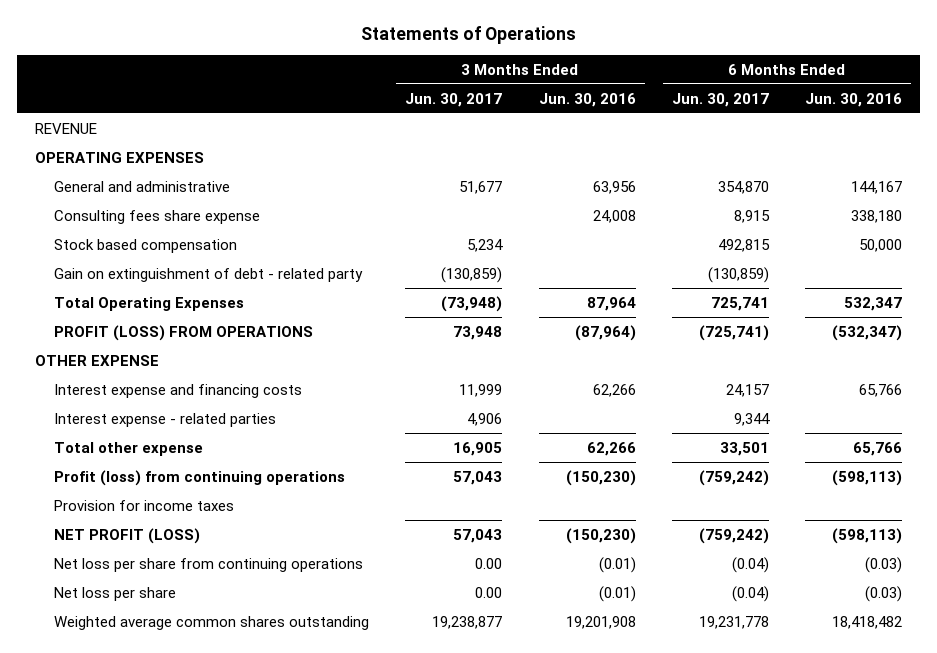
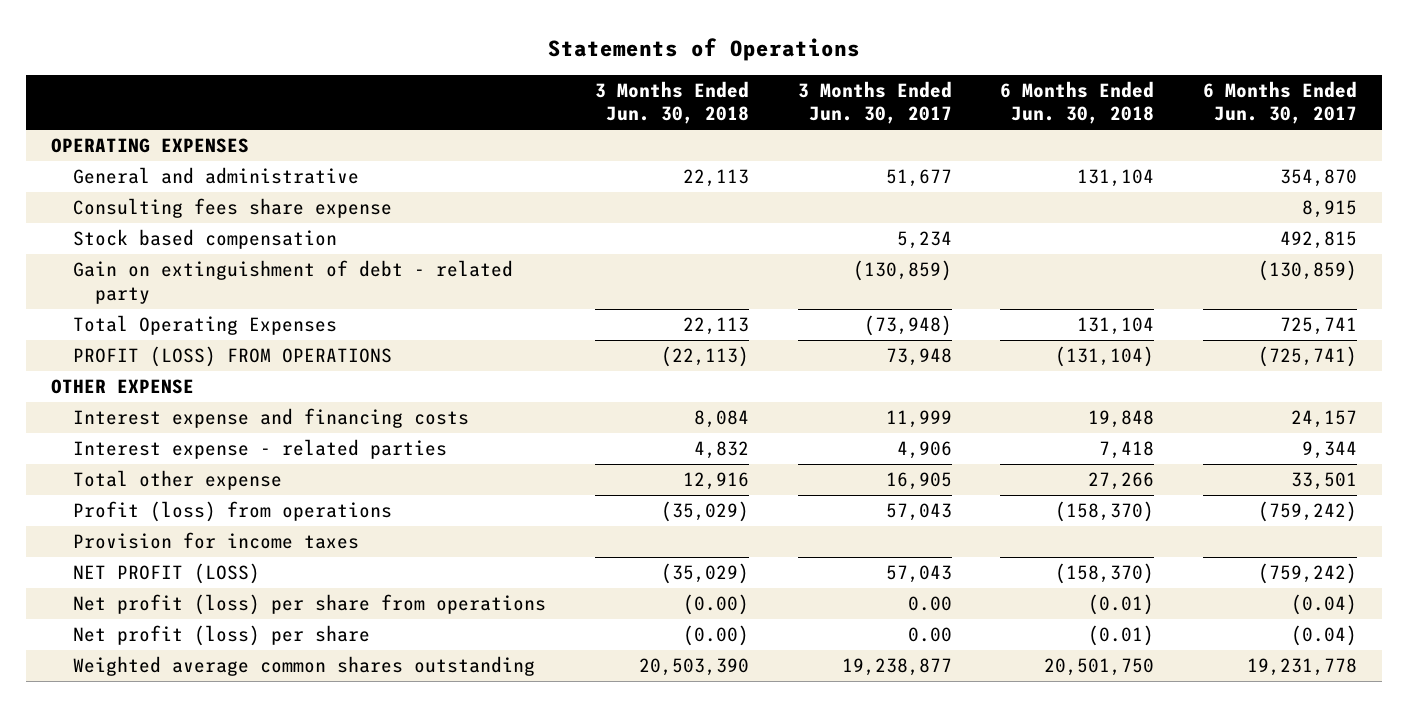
[538,92,636,107] Jun. 30, 2016 -> none
[805,92,903,107] Jun. 30, 2016 -> none
none -> [594,80,749,125] 3 Months Ended Jun. 30, 2018
none -> [1000,80,1155,125] 6 Months Ended Jun. 30, 2018
[34,122,97,134] REVENUE -> none
[53,469,345,486] Profit (loss) from continuing operations -> [72,501,392,523] Profit (loss) from operations
[53,557,363,572] Net loss per share from continuing operations -> [72,594,546,616] Net profit (loss) per share from operations
[53,586,176,601] Net loss per share -> [72,625,370,647] Net profit (loss) per share

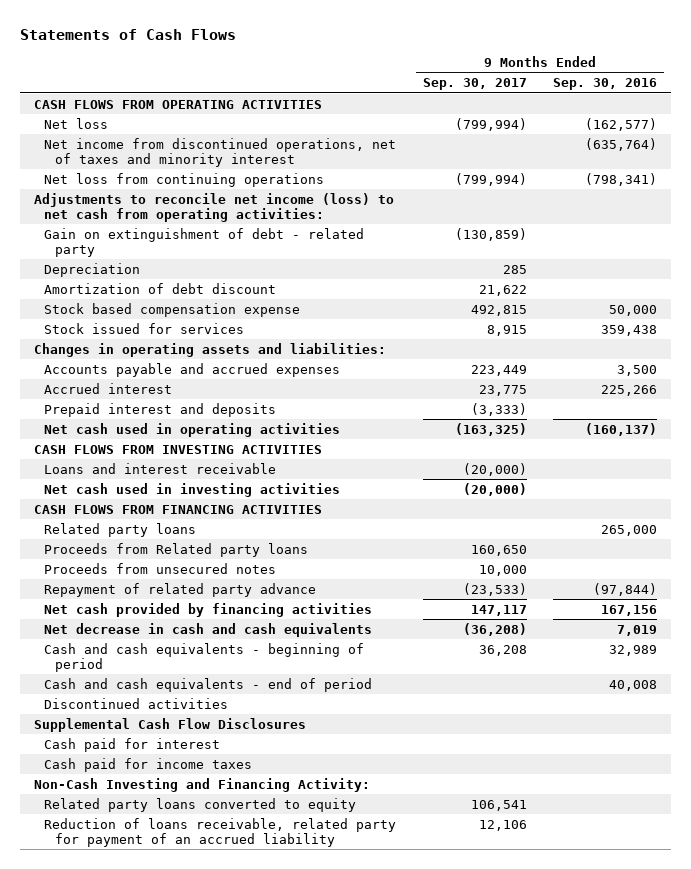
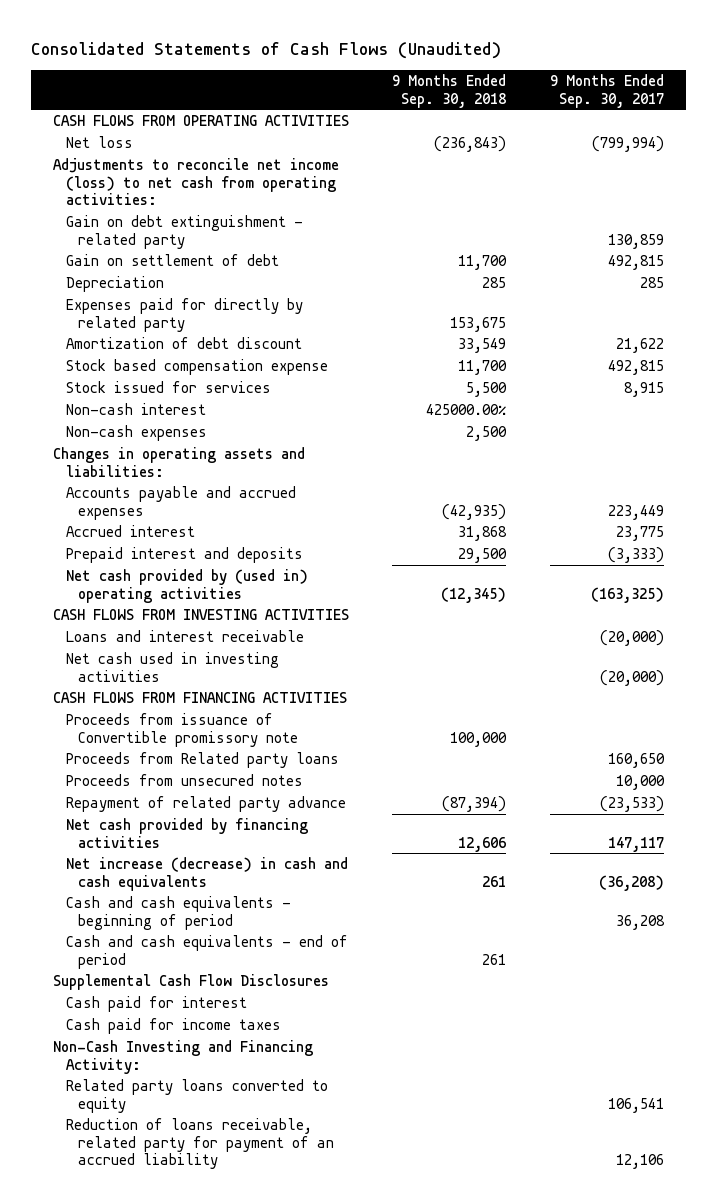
[20,29,237,41] Statements of Cash Flows -> [31,41,502,59] Consolidated Statements of Cash Flows (Unaudited)
[553,78,658,91] Sep. 30, 2016 -> none
none -> [392,74,507,108] 9 Months Ended Sep. 30, 2018
[44,137,397,167] Net income from discontinued operations, net of taxes and minority interest -> none
[44,172,325,187] Net loss from continuing operations -> none
[44,227,365,257] Gain on extinguishment of debt - related party -> [65,215,303,249] Gain on debt extinguishment - related party
[454,227,527,241] (130,859) -> [607,233,664,249] 130,859
none -> [65,254,279,267] Gain on settlement of debt
none -> [65,298,303,332] Expenses paid for directly by related party
none -> [65,403,206,416] Non-cash interest
none -> [65,425,207,442] Non-cash expenses
[44,422,341,437] Net cash used in operating activities -> [65,569,308,603] Net cash provided by (used in) operating activities
[44,522,197,537] Related party loans -> none
none -> [65,713,299,747] Proceeds from issuance of Convertible promissory note
[44,622,373,637] Net decrease in cash and cash equivalents -> [65,857,348,891] Net increase (decrease) in cash and cash equivalents
[44,697,229,709] Discontinued activities -> none

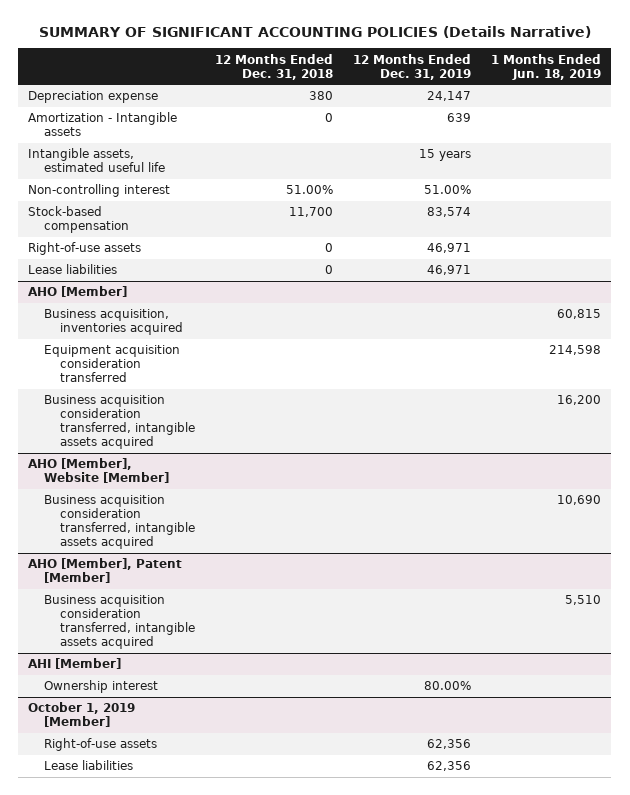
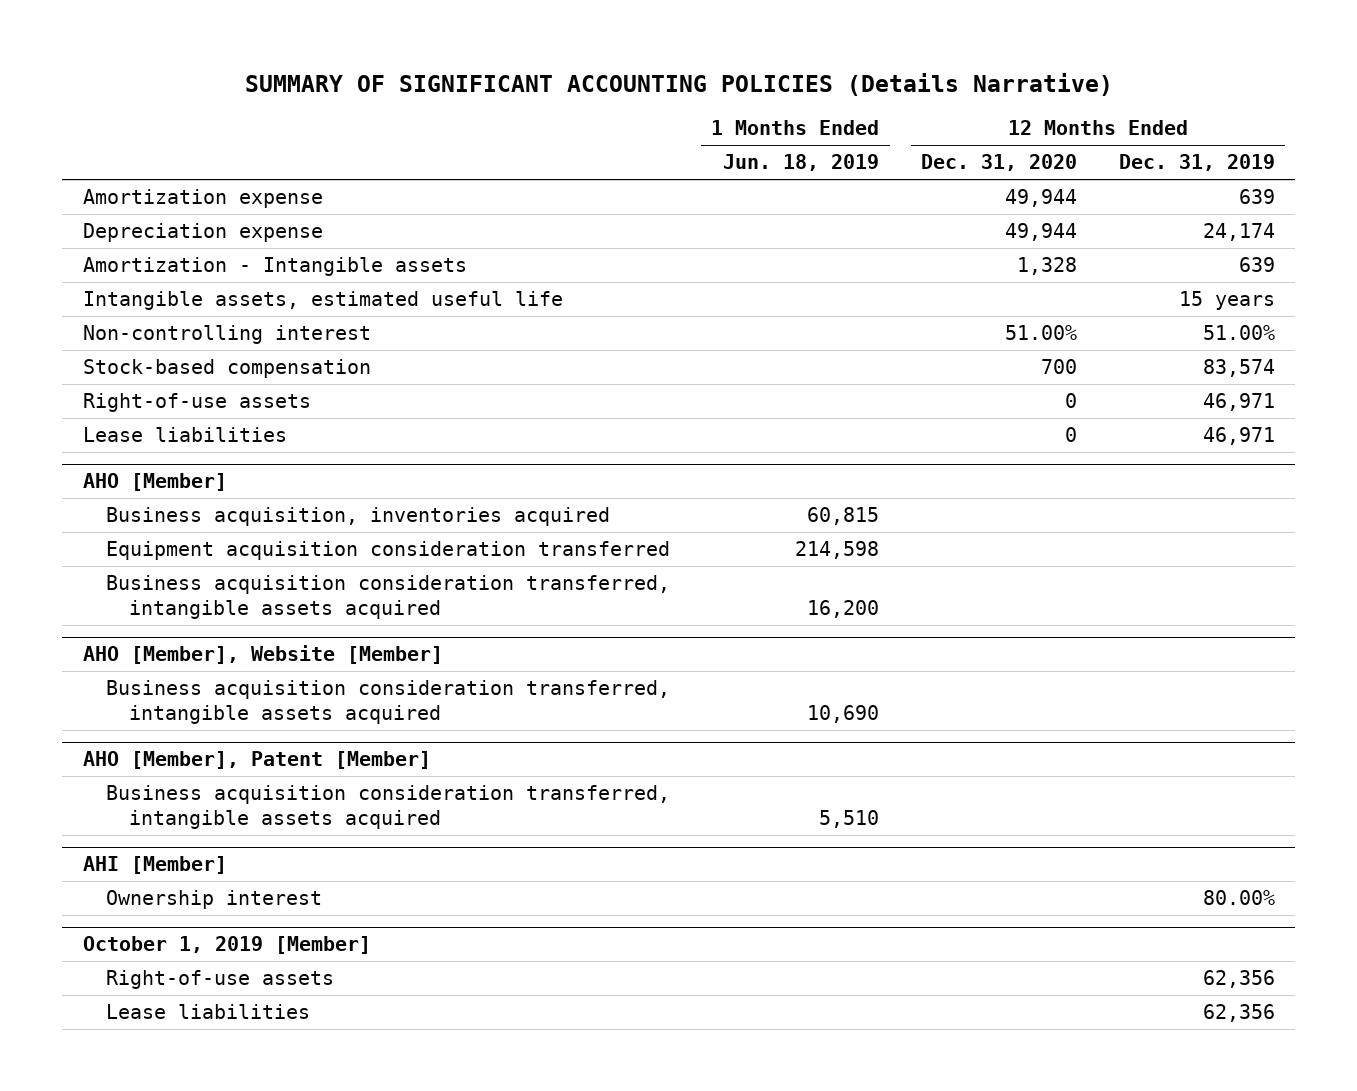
[214,53,333,80] 12 Months Ended Dec. 31, 2018 -> none
none -> [921,154,1078,172] Dec. 31, 2020
none -> [82,188,323,208] Amortization expense
[427,91,472,102] 24,147 -> [1202,222,1275,241] 24,174

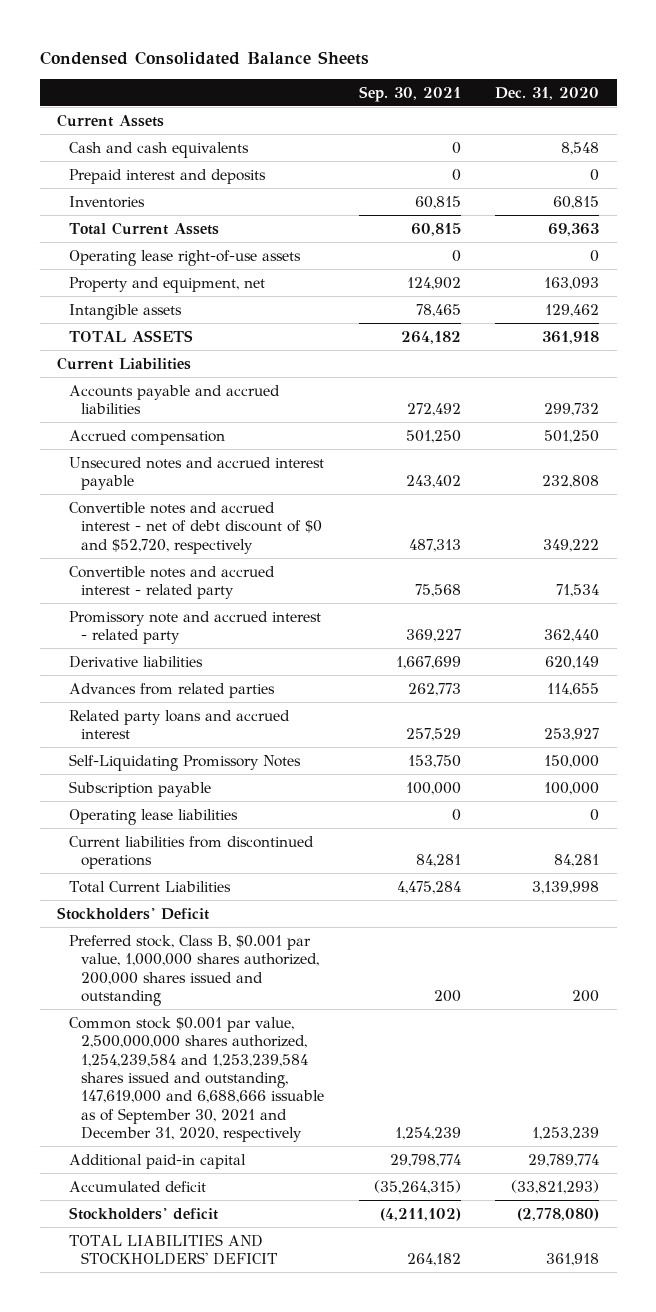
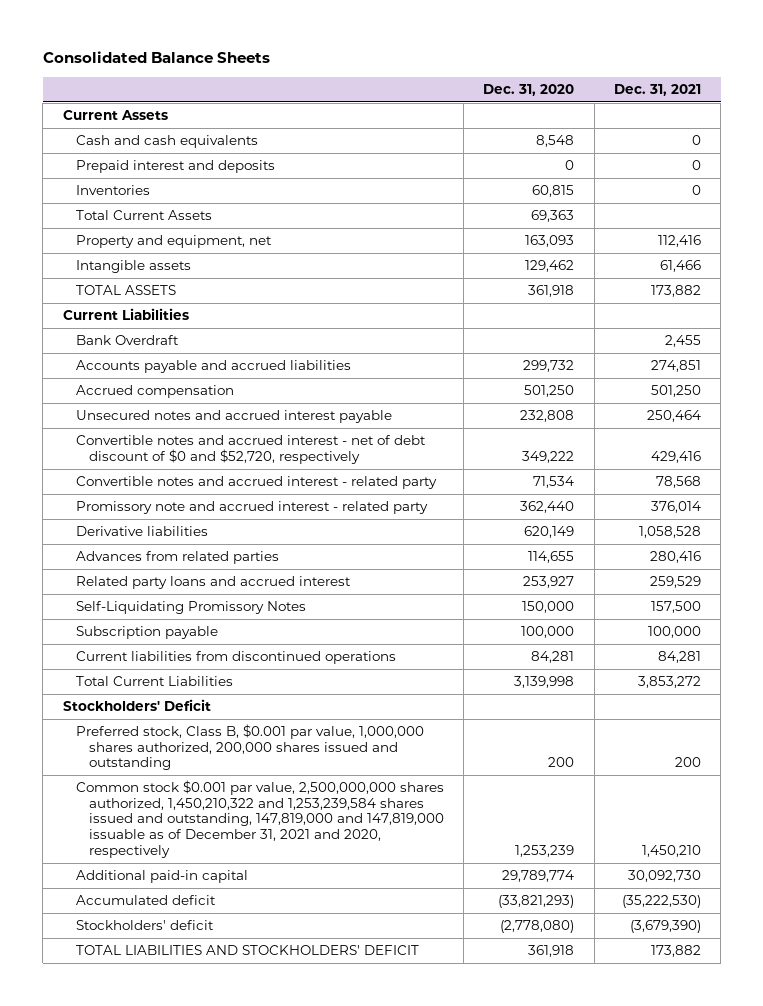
[39,50,369,65] Condensed Consolidated Balance Sheets -> [42,51,270,64] Consolidated Balance Sheets
[358,85,461,102] Sep. 30, 2021 -> none
none -> [613,83,701,96] Dec. 31, 2021
[68,249,301,266] Operating lease right-of-use assets -> none
none -> [75,335,179,346] Bank Overdraft
[68,808,238,825] Operating lease liabilities -> none
[68,1016,324,1143] Common stock $0.001 par value, 2,500,000,000 shares authorized, 1,254,239,584 and 1,253,239,584 shares issued and outstanding, 147,619,000 and 6,688,666 issuable as of September 30, 2021 and December 31, 2020, respectively -> [75,780,444,858] Common stock $0.001 par value, 2,500,000,000 shares authorized, 1,450,210,322 and 1,253,239,584 shares issued and outstanding, 147,819,000 and 147,819,000 issuable as of December 31, 2021 and 2020, respectively

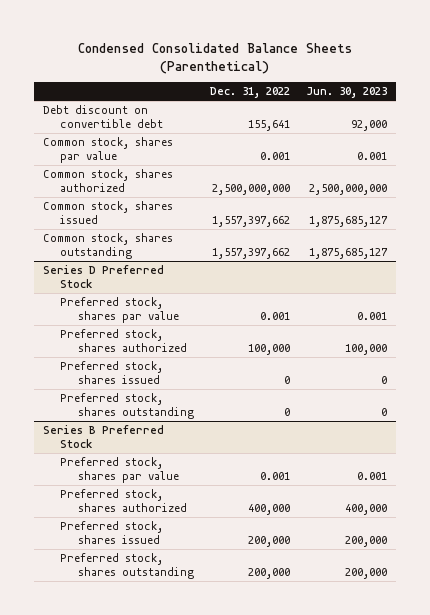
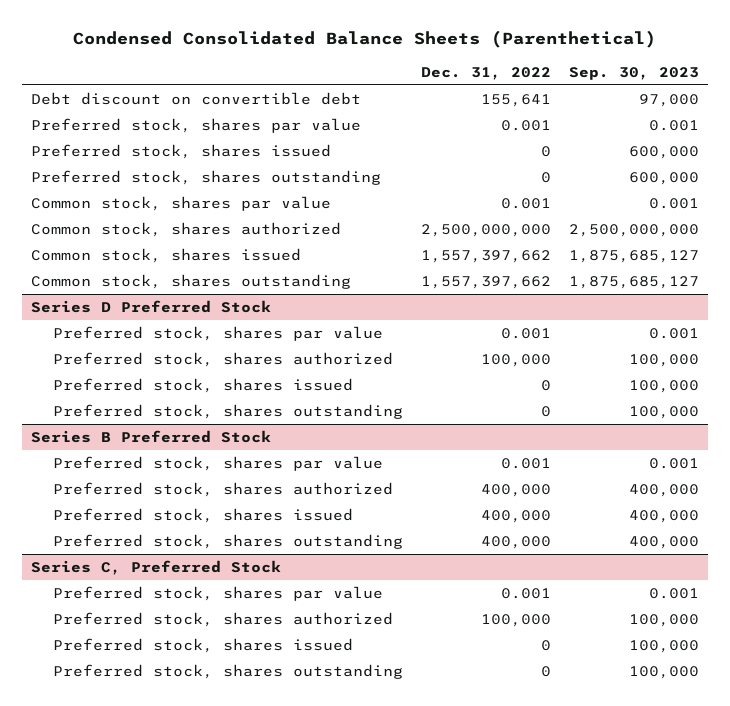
[306,87,388,99] Jun. 30, 2023 -> none
none -> [568,66,699,80] Sep. 30, 2023
none -> [31,118,362,134] Preferred stock, shares par value
none -> [31,144,332,160] Preferred stock, shares issued
none -> [31,170,382,186] Preferred stock, shares outstanding
[247,535,290,547] 200,000 -> [480,510,551,524] 400,000
[247,567,290,579] 200,000 -> [480,536,551,550] 400,000
none -> [31,560,282,576] Series C, Preferred Stock
none -> [52,586,383,602] Preferred stock, shares par value
none -> [52,612,393,628] Preferred stock, shares authorized
none -> [52,638,353,654] Preferred stock, shares issued
none -> [52,664,403,680] Preferred stock, shares outstanding

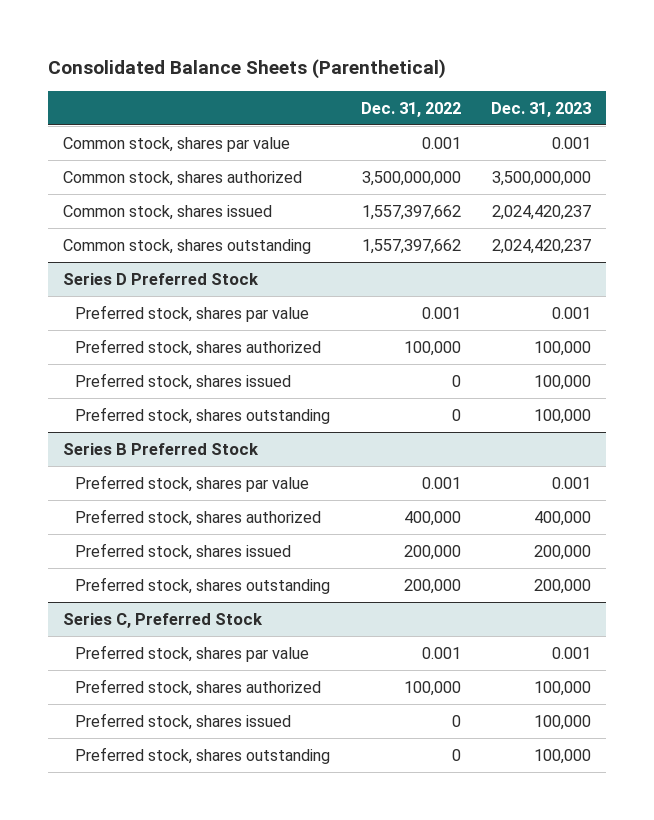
[73,30,657,49] Condensed Consolidated Balance Sheets (Parenthetical) -> [48,58,447,79] Consolidated Balance Sheets (Parenthetical)
[568,66,699,80] Sep. 30, 2023 -> none
none -> [491,101,592,117] Dec. 31, 2023
[31,92,362,106] Debt discount on convertible debt -> none
[31,118,362,134] Preferred stock, shares par value -> none
[31,144,332,160] Preferred stock, shares issued -> none
[31,170,382,186] Preferred stock, shares outstanding -> none
[420,224,551,238] 2,500,000,000 -> [361,170,461,186] 3,500,000,000
[480,510,551,524] 400,000 -> [403,544,461,560] 200,000
[480,536,551,550] 400,000 -> [403,578,461,594] 200,000

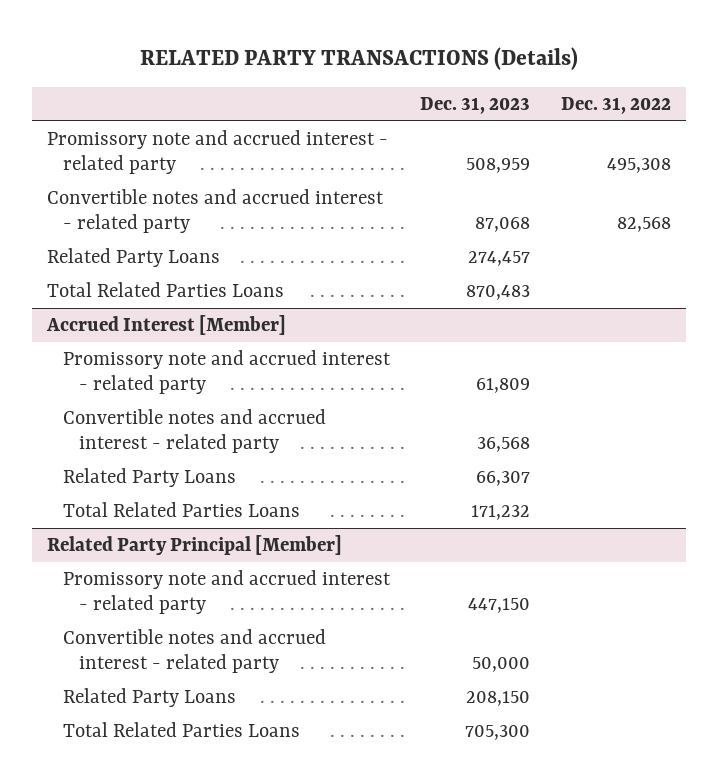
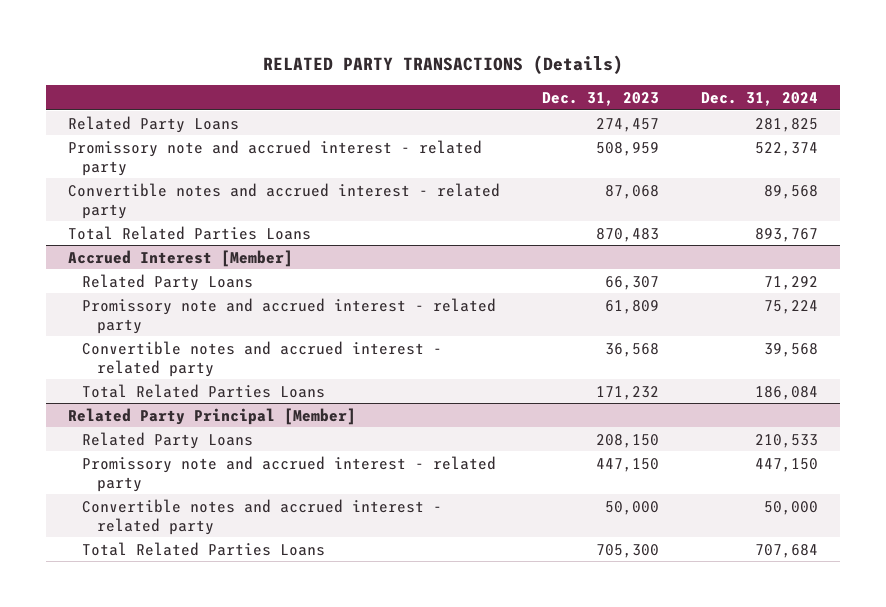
[560,97,671,115] Dec. 31, 2022 -> none
none -> [701,91,819,106] Dec. 31, 2024
[46,247,220,267] Related Party Loans -> [67,115,239,133] Related Party Loans
[63,467,237,487] Related Party Loans -> [82,273,254,291] Related Party Loans
[63,687,237,707] Related Party Loans -> [82,431,254,449] Related Party Loans

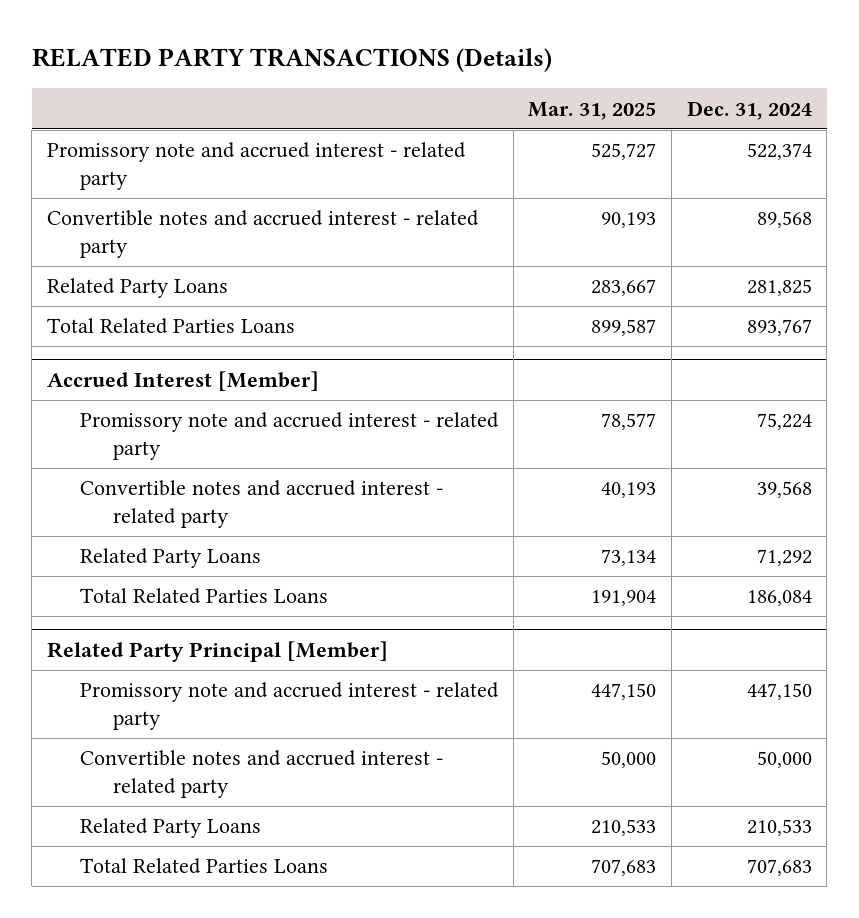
[541,91,659,106] Dec. 31, 2023 -> none
none -> [528,101,657,120] Mar. 31, 2025
[67,115,239,133] Related Party Loans -> [47,278,229,299] Related Party Loans
[82,273,254,291] Related Party Loans -> [80,548,262,569] Related Party Loans
[82,431,254,449] Related Party Loans -> [80,818,262,839] Related Party Loans
[755,543,819,558] 707,684 -> [746,859,812,877] 707,683

